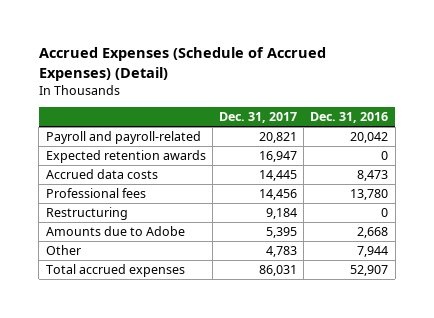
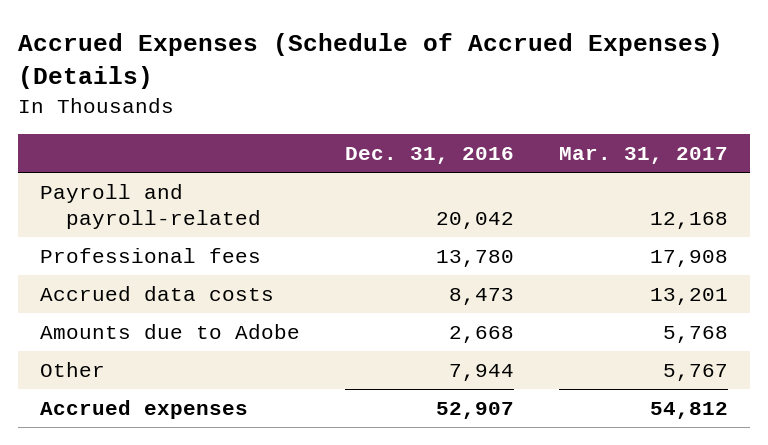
[38,47,326,81] Accrued Expenses (Schedule of Accrued Expenses) (Detail) -> [18,33,724,89] Accrued Expenses (Schedule of Accrued Expenses) (Details)
[218,112,297,124] Dec. 31, 2017 -> none
none -> [558,146,728,164] Mar. 31, 2017
[45,150,206,164] Expected retention awards -> none
[45,207,128,221] Restructuring -> none
[45,169,158,180] Accrued data costs -> [40,286,275,302] Accrued data costs
[45,264,185,278] Total accrued expenses -> [40,400,249,420] Accrued expenses

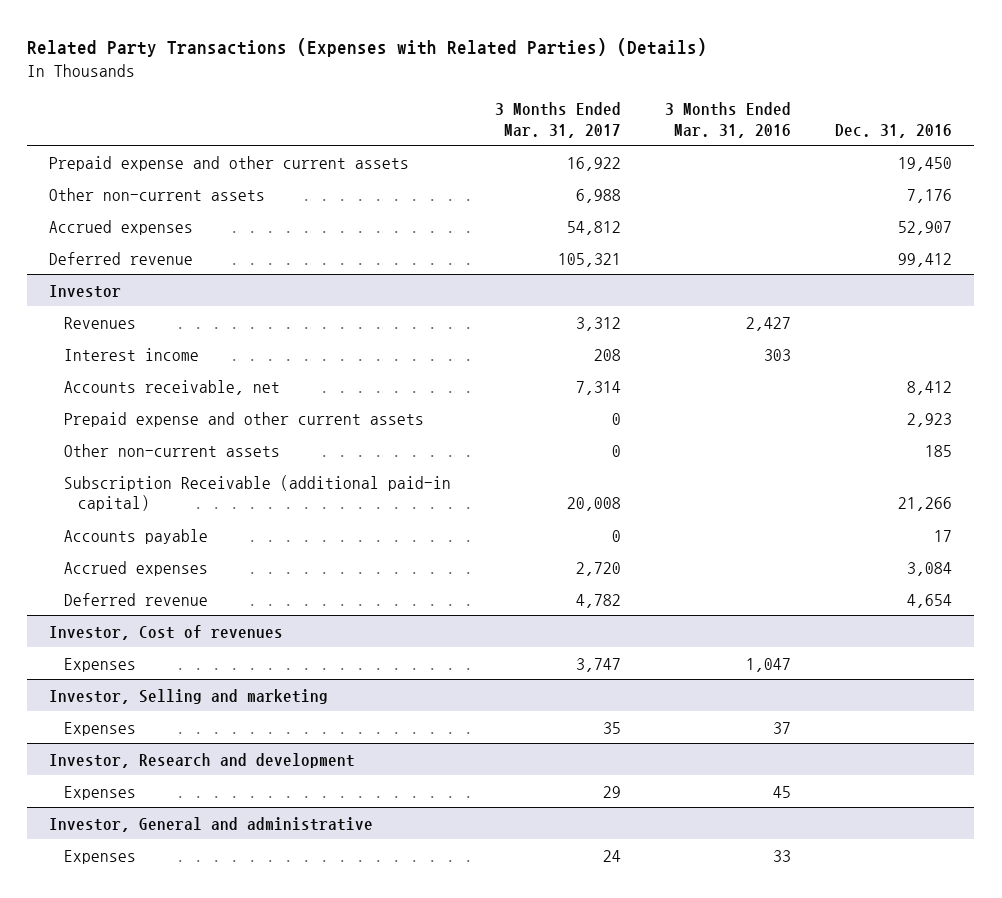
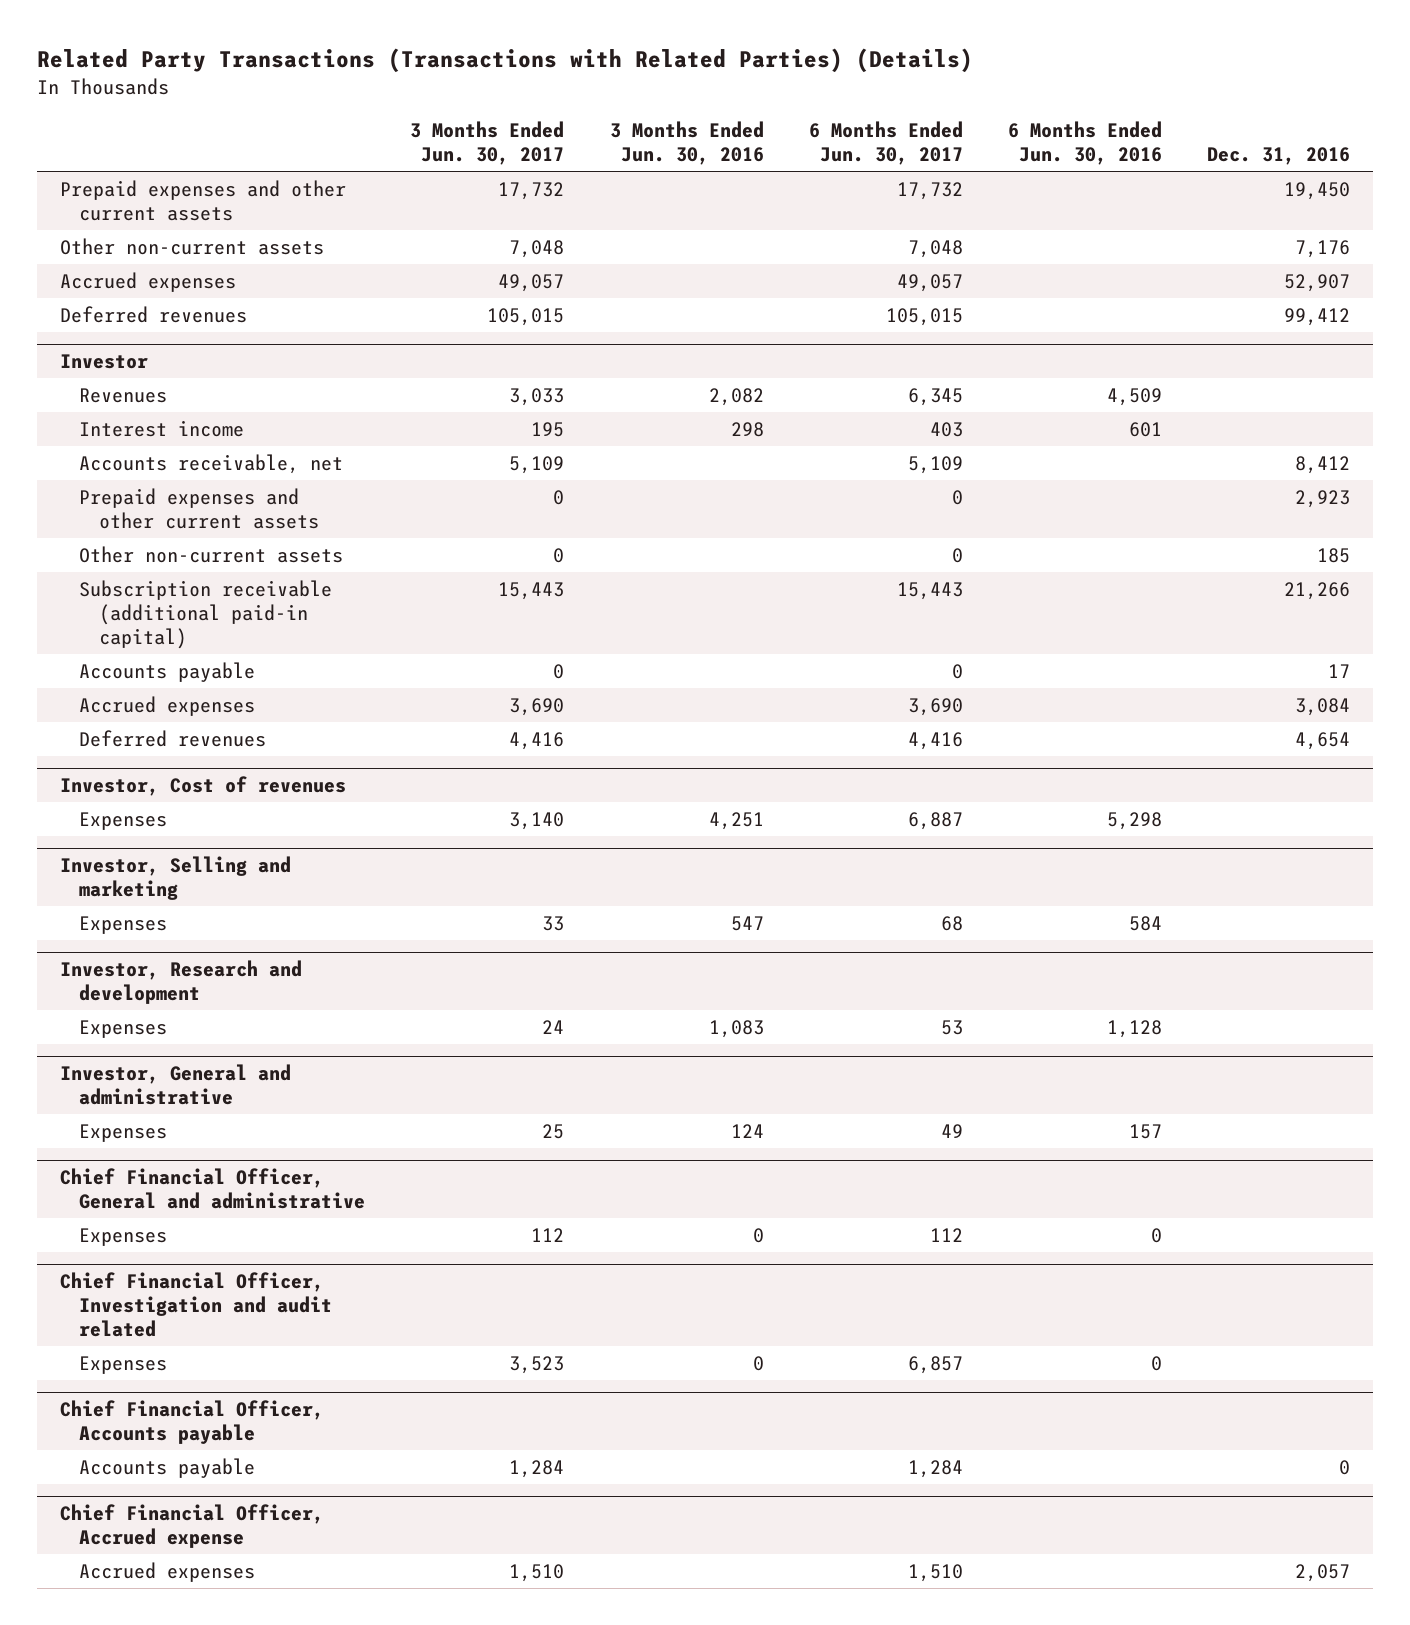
[27,38,708,58] Related Party Transactions (Expenses with Related Parties) (Details) -> [37,48,974,74] Related Party Transactions (Transactions with Related Parties) (Details)
[494,102,621,138] 3 Months Ended Mar. 31, 2017 -> none
[665,102,792,138] 3 Months Ended Mar. 31, 2016 -> none
none -> [410,120,565,165] 3 Months Ended Jun. 30, 2017
none -> [609,120,764,165] 3 Months Ended Jun. 30, 2016
none -> [808,120,963,165] 6 Months Ended Jun. 30, 2017
none -> [1008,120,1163,165] 6 Months Ended Jun. 30, 2016
[49,155,410,171] Prepaid expense and other current assets -> [59,179,346,221] Prepaid expenses and other current assets
[49,251,194,265] Deferred revenue -> [59,305,247,323] Deferred revenues
[63,411,424,427] Prepaid expense and other current assets -> [79,487,319,529] Prepaid expenses and other current assets
[63,474,451,511] Subscription Receivable (additional paid-in capital) -> [79,579,333,650] Subscription receivable (additional paid-in capital)
[63,592,208,606] Deferred revenue -> [79,729,267,747] Deferred revenues
none -> [59,1167,366,1209] Chief Financial Officer, General and administrative
none -> [79,1227,168,1246] Expenses
none -> [59,1271,333,1338] Chief Financial Officer, Investigation and audit related
none -> [79,1355,168,1374] Expenses
none -> [59,1399,324,1444] Chief Financial Officer, Accounts payable
none -> [79,1457,256,1478] Accounts payable
none -> [59,1503,324,1548] Chief Financial Officer, Accrued expense
none -> [79,1561,256,1582] Accrued expenses

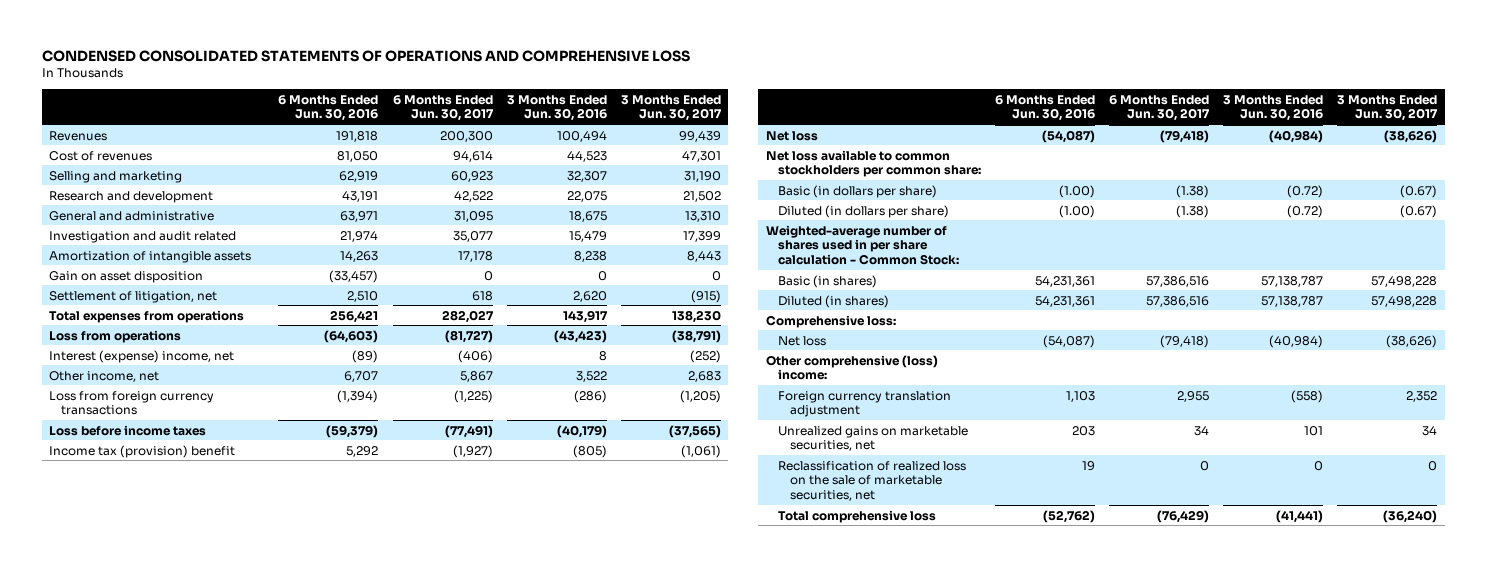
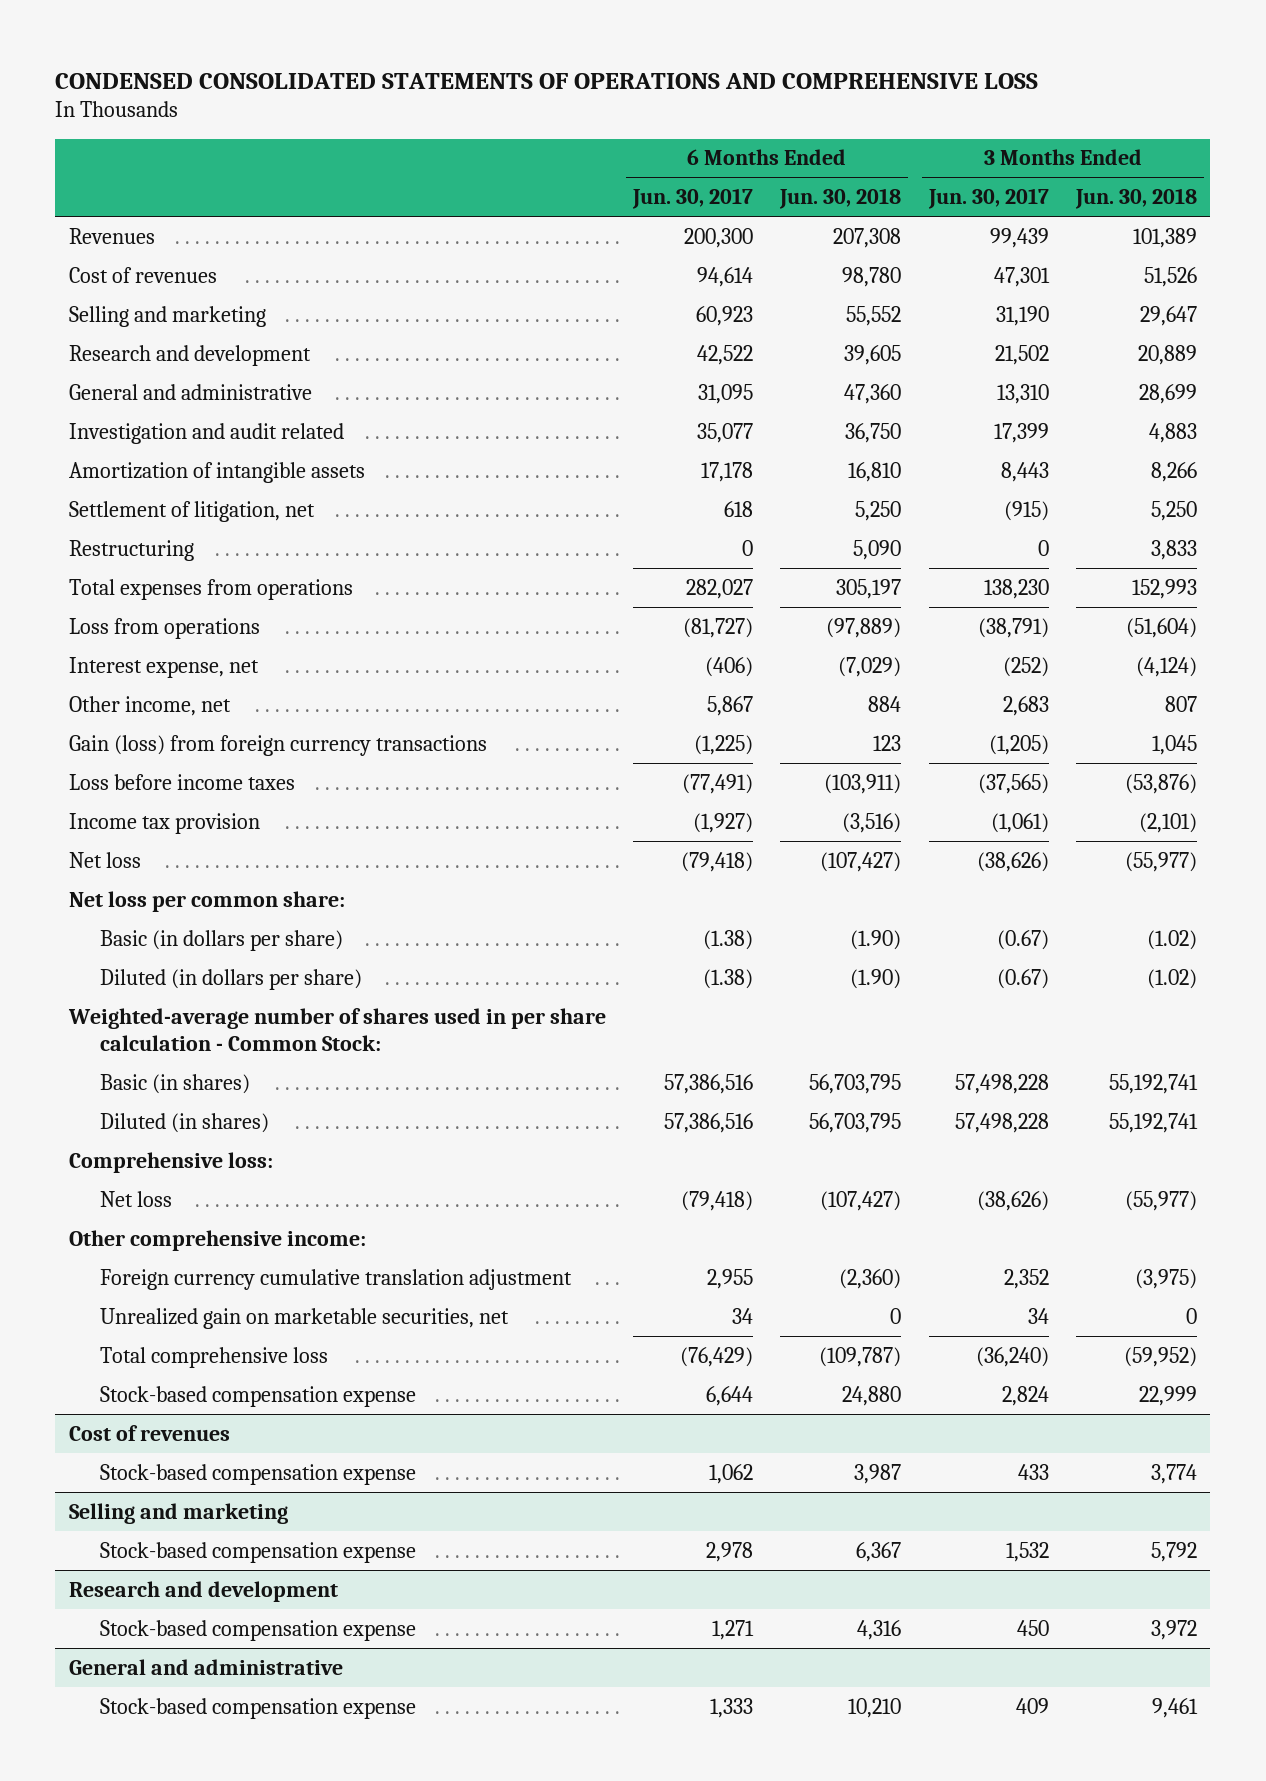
[278,94,379,122] 6 Months Ended Jun. 30, 2016 -> none
[506,94,607,122] 3 Months Ended Jun. 30, 2016 -> none
none -> [779,188,902,210] Jun. 30, 2018
none -> [1074,188,1197,210] Jun. 30, 2018
[49,270,204,283] Gain on asset disposition -> none
none -> [69,539,195,561] Restructuring
[49,349,235,363] Interest (expense) income, net -> [69,656,260,678] Interest expense, net
[49,390,215,416] Loss from foreign currency transactions -> [69,734,488,756] Gain (loss) from foreign currency transactions
[49,444,236,458] Income tax (provision) benefit -> [69,812,261,834] Income tax provision
[765,149,981,178] Net loss available to common stockholders per common share: -> [69,890,346,912] Net loss per common share:
[777,460,966,502] Reclassification of realized loss on the sale of marketable securities, net -> none
[765,354,938,381] Other comprehensive (loss) income: -> [69,1229,367,1251] Other comprehensive income:
[777,390,951,418] Foreign currency translation adjustment -> [99,1268,572,1290] Foreign currency cumulative translation adjustment
[777,425,968,452] Unrealized gains on marketable securities, net -> [99,1307,509,1329] Unrealized gain on marketable securities, net
none -> [99,1385,416,1407] Stock-based compensation expense
none -> [69,1424,231,1441] Cost of revenues
none -> [99,1463,416,1485] Stock-based compensation expense
none -> [69,1502,289,1524] Selling and marketing
none -> [99,1541,416,1563] Stock-based compensation expense
none -> [69,1580,339,1602] Research and development
none -> [99,1619,416,1641] Stock-based compensation expense
none -> [69,1658,344,1675] General and administrative
none -> [99,1697,416,1719] Stock-based compensation expense

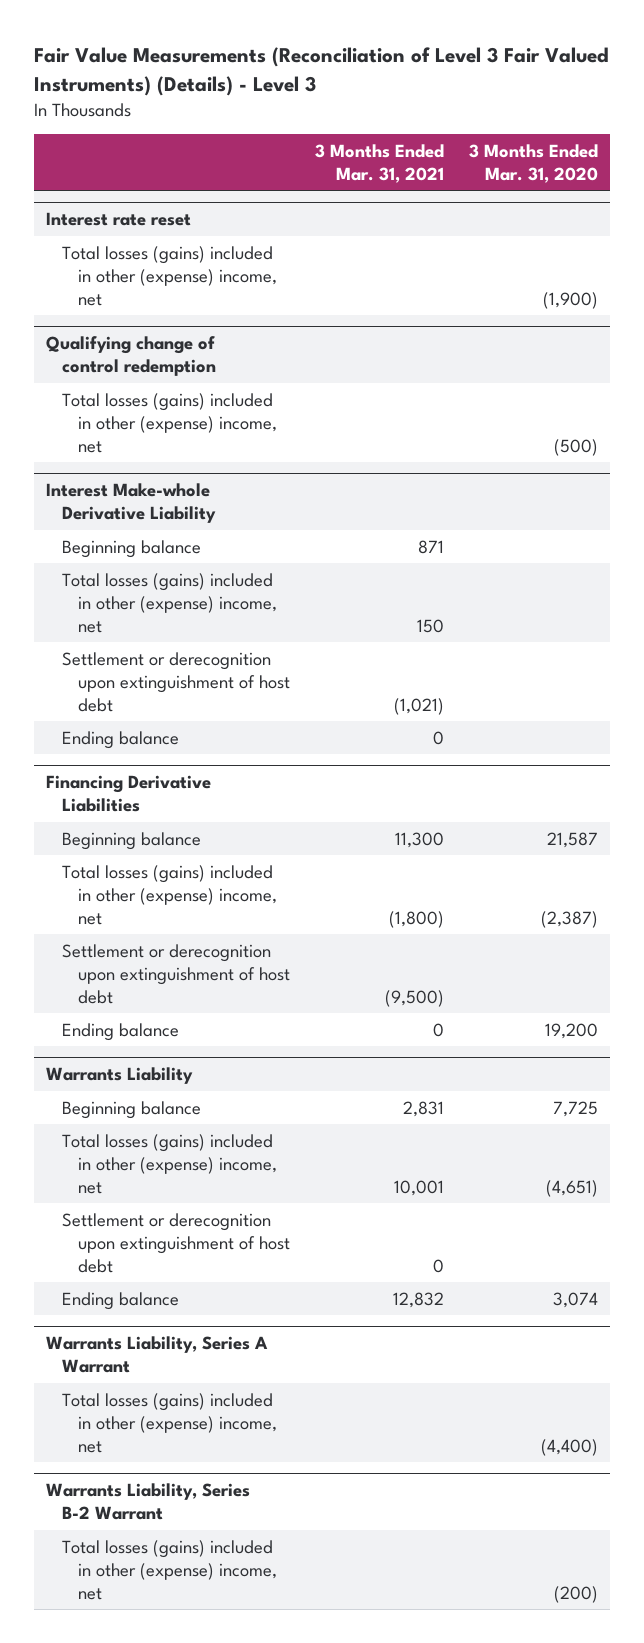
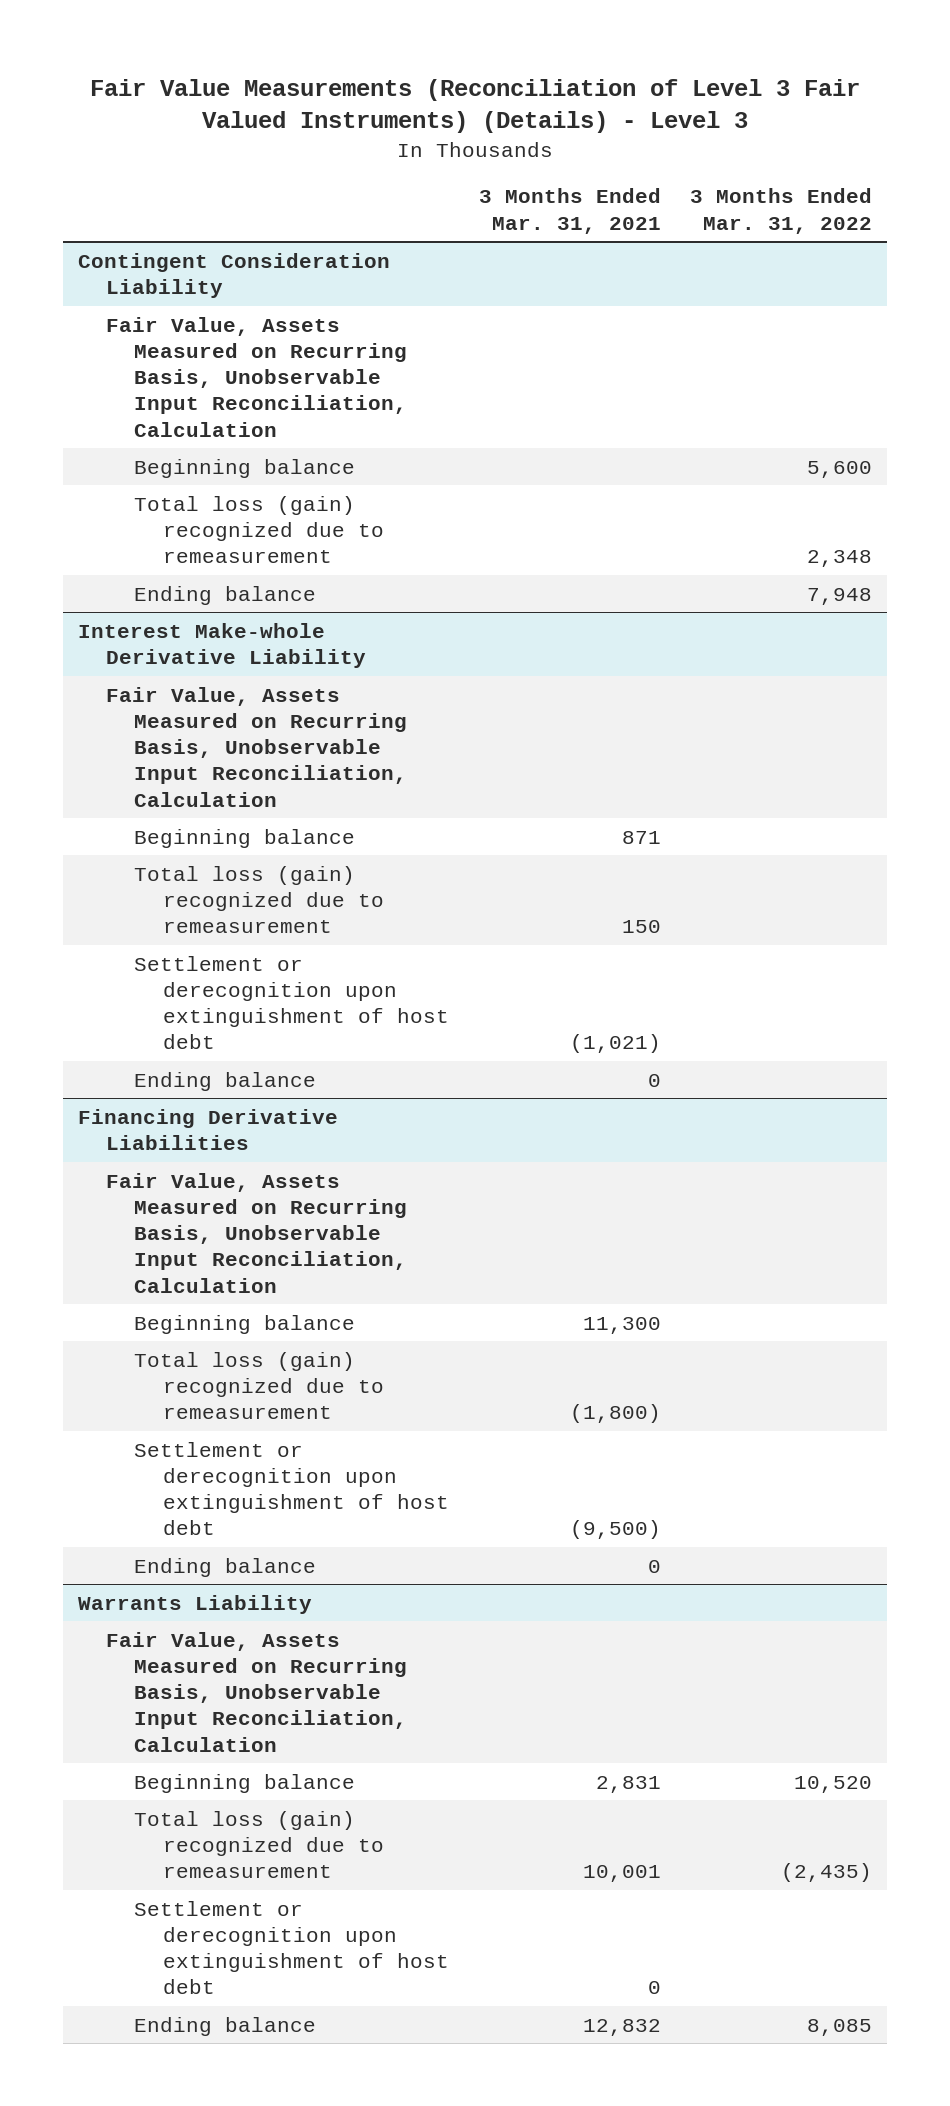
[468,143,598,183] 3 Months Ended Mar. 31, 2020 -> none
none -> [690,188,873,234] 3 Months Ended Mar. 31, 2022
[46,336,217,377] Qualifying change of control redemption -> none
[62,392,277,453] Total losses (gains) included in other (expense) income, net -> none
[46,212,192,227] Interest rate reset -> [77,252,390,298] Contingent Consideration Liability
none -> [106,316,408,437] Fair Value, Assets Measured on Recurring Basis, Unobservable Input Reconciliation, Calculation
none -> [134,458,356,478] Beginning balance
[62,245,277,306] Total losses (gains) included in other (expense) income, net -> [134,495,384,564] Total loss (gain) recognized due to remeasurement
none -> [134,585,317,605] Ending balance
none -> [106,686,408,807] Fair Value, Assets Measured on Recurring Basis, Unobservable Input Reconciliation, Calculation
[62,572,277,633] Total losses (gains) included in other (expense) income, net -> [134,865,384,934] Total loss (gain) recognized due to remeasurement
none -> [106,1172,408,1293] Fair Value, Assets Measured on Recurring Basis, Unobservable Input Reconciliation, Calculation
[62,864,277,925] Total losses (gains) included in other (expense) income, net -> [134,1351,384,1420] Total loss (gain) recognized due to remeasurement
none -> [106,1631,408,1752] Fair Value, Assets Measured on Recurring Basis, Unobservable Input Reconciliation, Calculation
[62,1133,277,1194] Total losses (gains) included in other (expense) income, net -> [134,1810,384,1879] Total loss (gain) recognized due to remeasurement
[46,1336,269,1374] Warrants Liability, Series A Warrant -> none
[62,1392,277,1453] Total losses (gains) included in other (expense) income, net -> none
[46,1483,251,1521] Warrants Liability, Series B-2 Warrant -> none
[62,1539,277,1600] Total losses (gains) included in other (expense) income, net -> none

